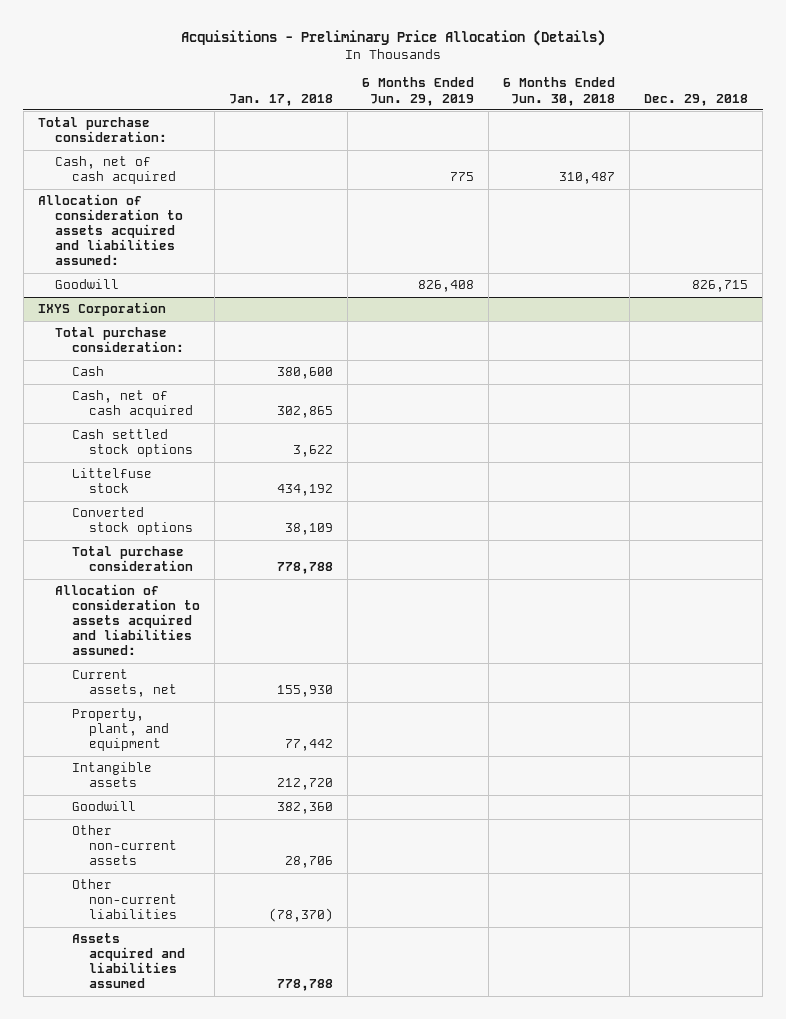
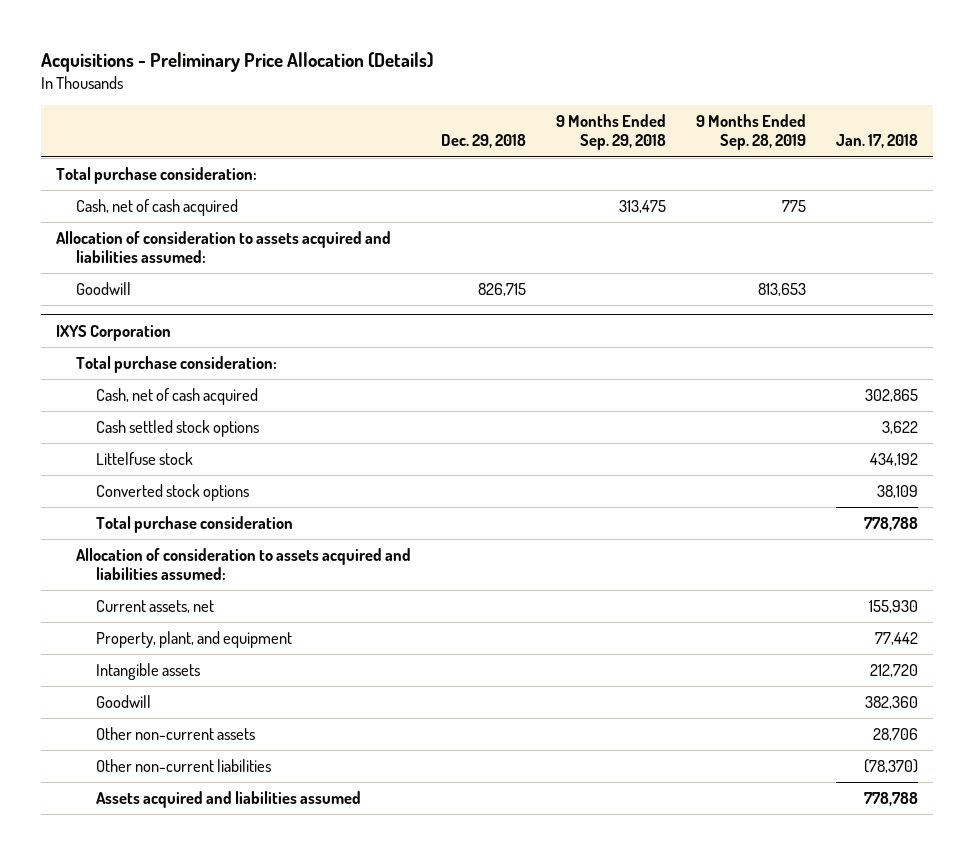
[362,77,475,106] 6 Months Ended Jun. 29, 2019 -> none
[503,77,616,106] 6 Months Ended Jun. 30, 2018 -> none
none -> [556,114,667,151] 9 Months Ended Sep. 29, 2018
none -> [696,114,807,151] 9 Months Ended Sep. 28, 2019
[72,366,105,377] Cash -> none

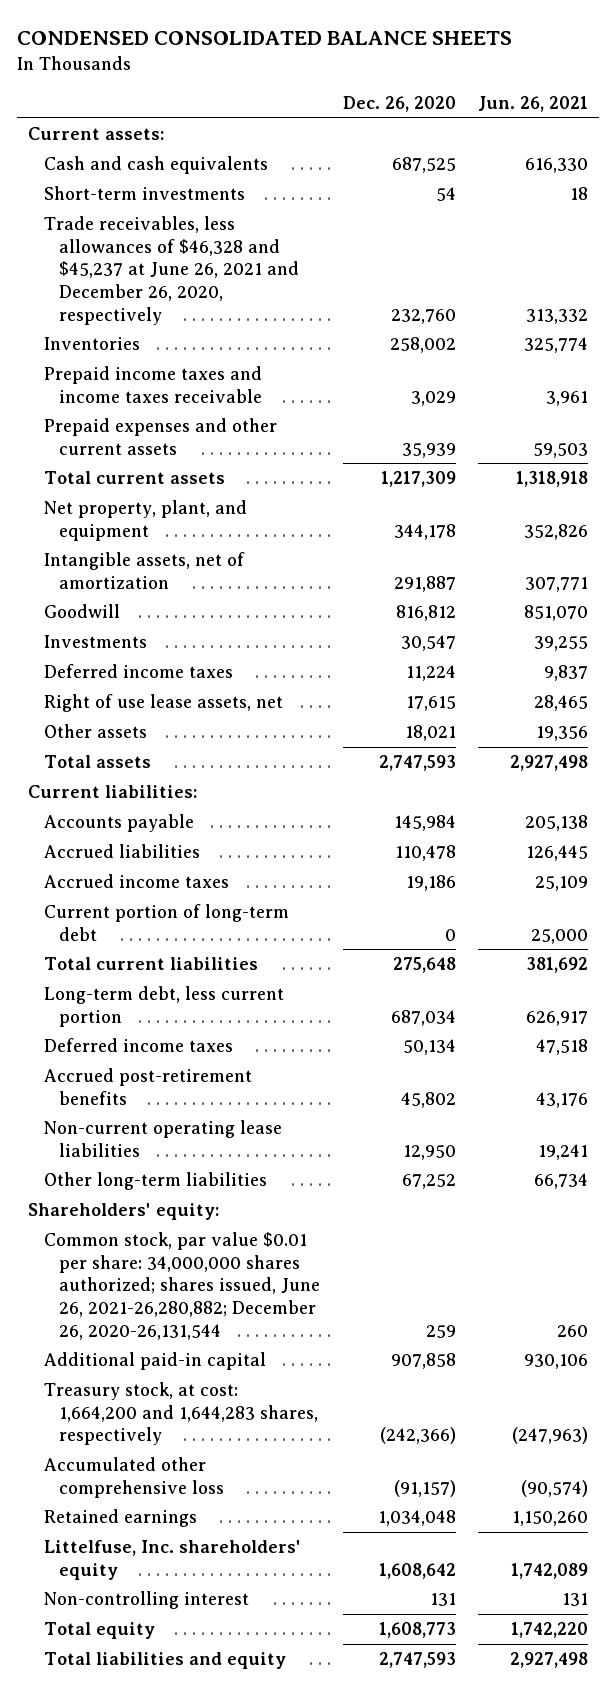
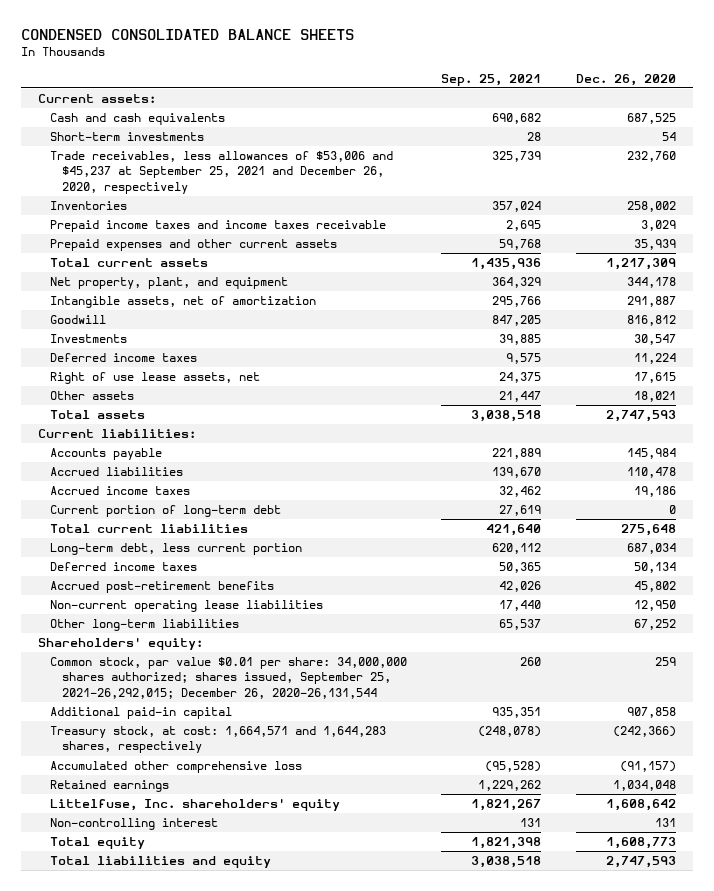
[477,96,588,113] Jun. 26, 2021 -> none
none -> [441,73,542,86] Sep. 25, 2021
[43,216,300,325] Trade receivables, less allowances of $46,328 and $45,237 at June 26, 2021 and December 26, 2020, respectively -> [50,151,394,194] Trade receivables, less allowances of $53,006 and $45,237 at September 25, 2021 and December 26, 2020, respectively
[43,1232,321,1340] Common stock, par value $0.01 per share: 34,000,000 shares authorized; shares issued, June 26, 2021-26,280,882; December 26, 2020-26,131,544 -> [50,657,408,699] Common stock, par value $0.01 per share: 34,000,000 shares authorized; shares issued, September 25, 2021-26,292,015; December 26, 2020-26,131,544
[43,1382,319,1446] Treasury stock, at cost: 1,664,200 and 1,644,283 shares, respectively -> [50,726,387,754] Treasury stock, at cost: 1,664,571 and 1,644,283 shares, respectively

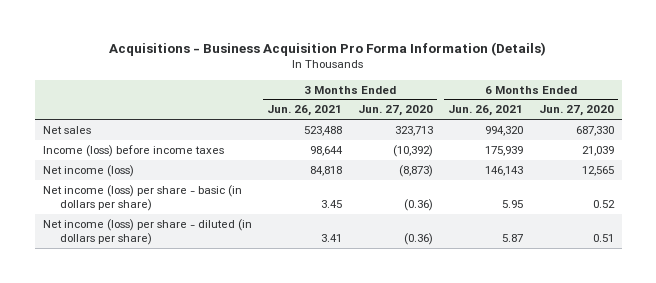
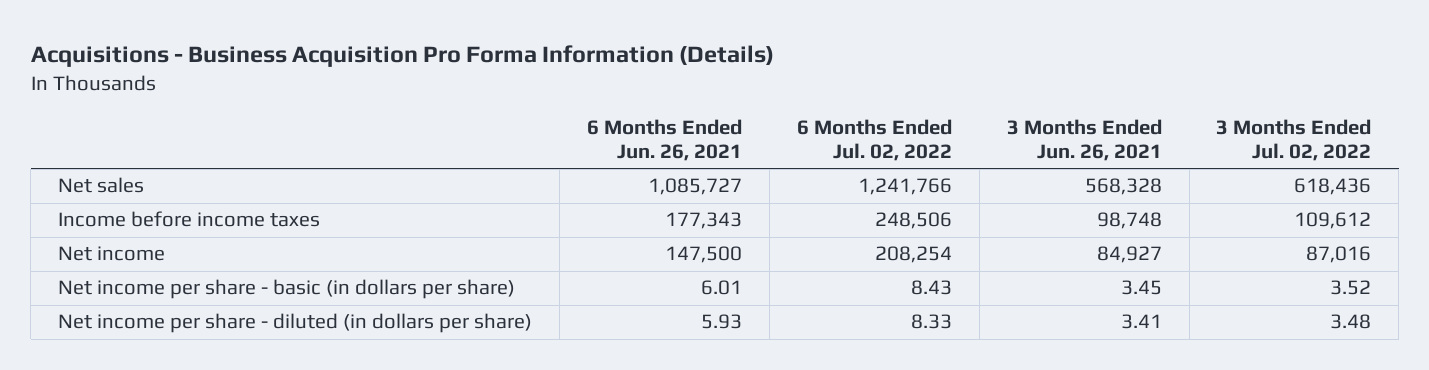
[357,105,433,117] Jun. 27, 2020 -> none
[538,105,614,117] Jun. 27, 2020 -> none
none -> [796,119,952,162] 6 Months Ended Jul. 02, 2022
none -> [1216,119,1372,162] 3 Months Ended Jul. 02, 2022
[304,125,343,136] 523,488 -> [1084,178,1162,196] 568,328
[485,125,524,136] 994,320 -> [647,178,742,196] 1,085,727
[42,144,224,157] Income (loss) before income taxes -> [58,211,321,228] Income before income taxes
[310,145,344,156] 98,644 -> [1096,212,1162,230] 98,748
[485,145,524,156] 175,939 -> [664,212,742,230] 177,343
[42,164,134,177] Net income (loss) -> [58,246,166,262] Net income
[310,165,343,176] 84,818 -> [1096,246,1162,264] 84,927
[485,165,524,176] 146,143 -> [664,246,742,264] 147,500
[42,184,242,211] Net income (loss) per share - basic (in dollars per share) -> [58,279,516,300] Net income per share - basic (in dollars per share)
[502,199,524,208] 5.95 -> [700,280,742,296] 6.01
[42,218,252,245] Net income (loss) per share - diluted (in dollars per share) -> [58,313,533,334] Net income per share - diluted (in dollars per share)
[502,233,524,242] 5.87 -> [700,314,742,330] 5.93

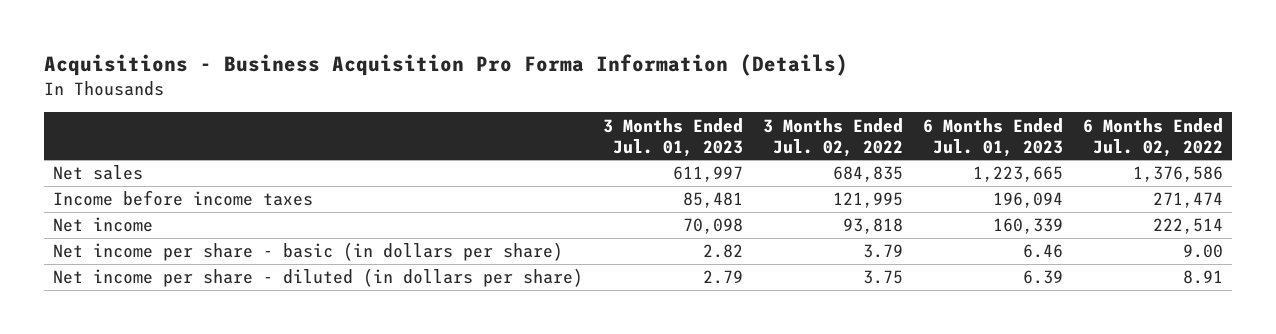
[586,119,742,162] 6 Months Ended Jun. 26, 2021 -> none
[1006,119,1162,162] 3 Months Ended Jun. 26, 2021 -> none
none -> [603,117,744,157] 3 Months Ended Jul. 01, 2023
none -> [922,117,1063,157] 6 Months Ended Jul. 01, 2023
[857,178,952,196] 1,241,766 -> [1132,166,1223,183] 1,376,586
[1294,178,1372,196] 618,436 -> [832,166,903,183] 684,835
[874,212,952,230] 248,506 -> [1152,192,1223,209] 271,474
[1294,212,1372,230] 109,612 -> [832,192,903,209] 121,995
[874,246,952,264] 208,254 -> [1152,218,1223,235] 222,514
[1306,246,1372,264] 87,016 -> [842,218,903,235] 93,818
[910,280,952,296] 8.43 -> [1182,244,1223,259] 9.00
[1330,280,1372,296] 3.52 -> [862,244,903,259] 3.79
[910,314,952,330] 8.33 -> [1182,270,1223,285] 8.91
[1330,314,1372,330] 3.48 -> [862,270,903,285] 3.75

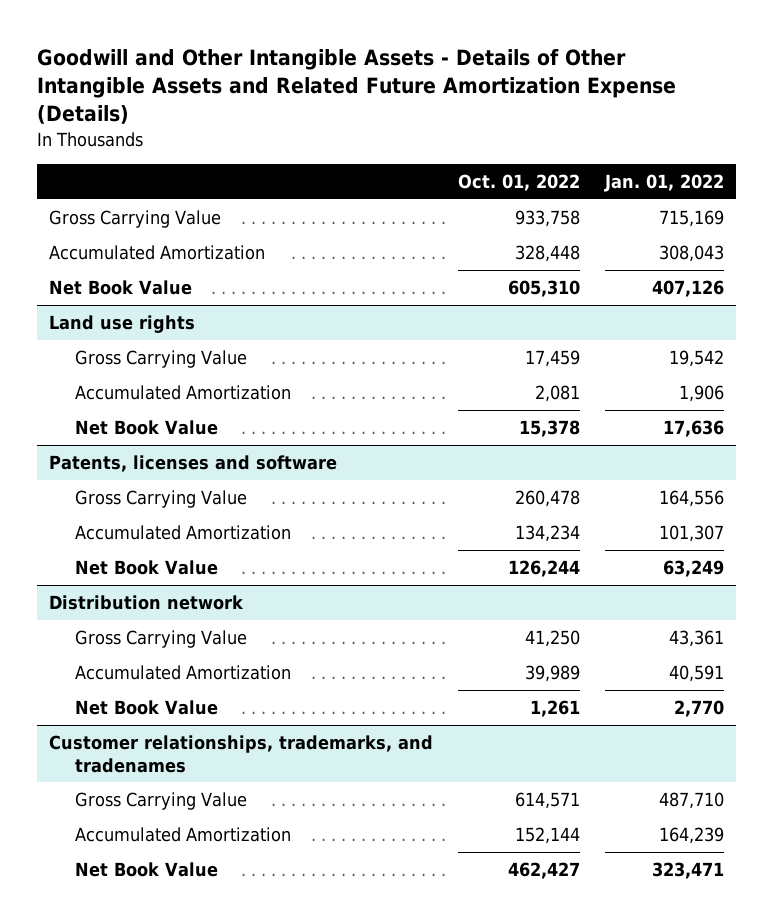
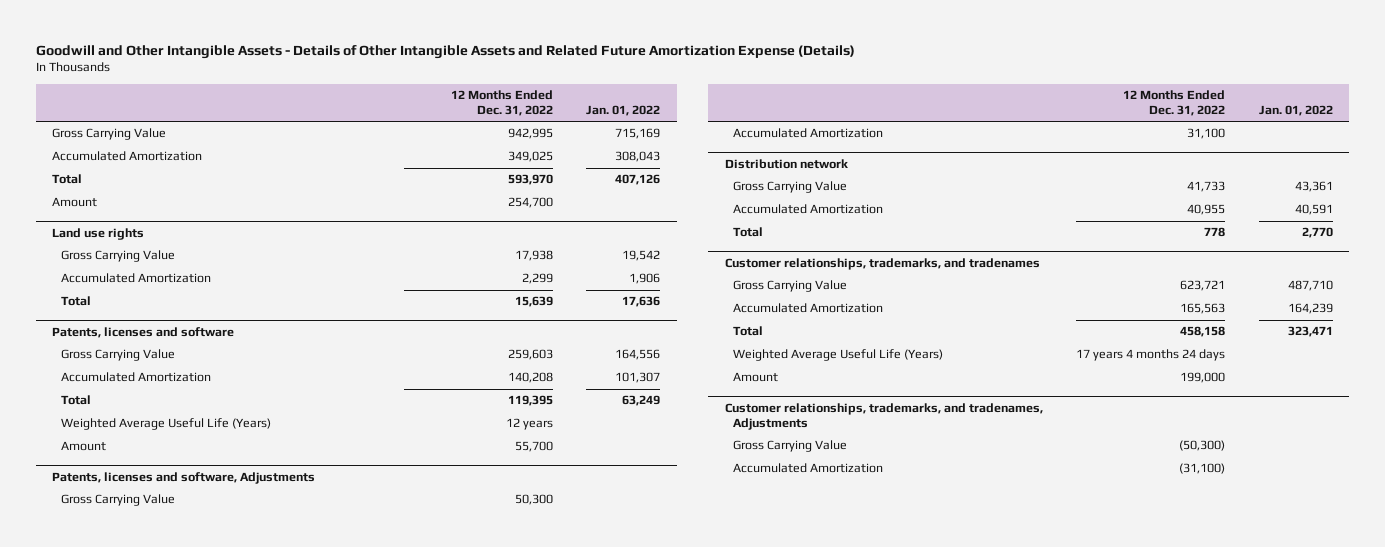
[457,173,580,191] Oct. 01, 2022 -> none
none -> [450,90,553,117] 12 Months Ended Dec. 31, 2022
[49,280,193,296] Net Book Value -> [52,174,83,185] Total
none -> [52,197,98,208] Amount
[75,420,219,436] Net Book Value -> [61,296,92,307] Total
[75,560,219,576] Net Book Value -> [61,395,92,406] Total
none -> [61,418,272,431] Weighted Average Useful Life (Years)
none -> [61,441,107,452] Amount
none -> [52,471,316,484] Patents, licenses and software, Adjustments
none -> [61,494,176,507] Gross Carrying Value
none -> [733,128,884,139] Accumulated Amortization
[75,700,219,716] Net Book Value -> [733,227,764,238] Total
[75,862,219,878] Net Book Value -> [733,326,764,337] Total
none -> [733,349,944,362] Weighted Average Useful Life (Years)
none -> [733,372,779,383] Amount
none -> [724,402,1043,430] Customer relationships, trademarks, and tradenames, Adjustments
none -> [733,440,848,453] Gross Carrying Value
none -> [733,463,884,474] Accumulated Amortization

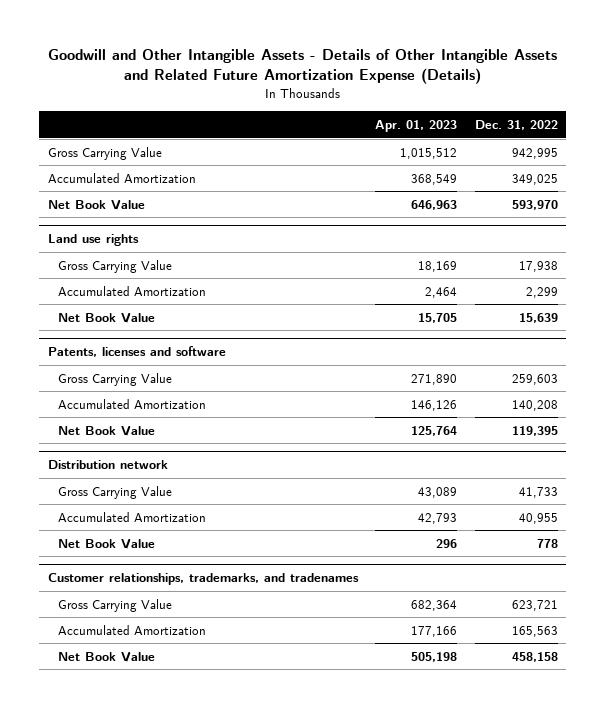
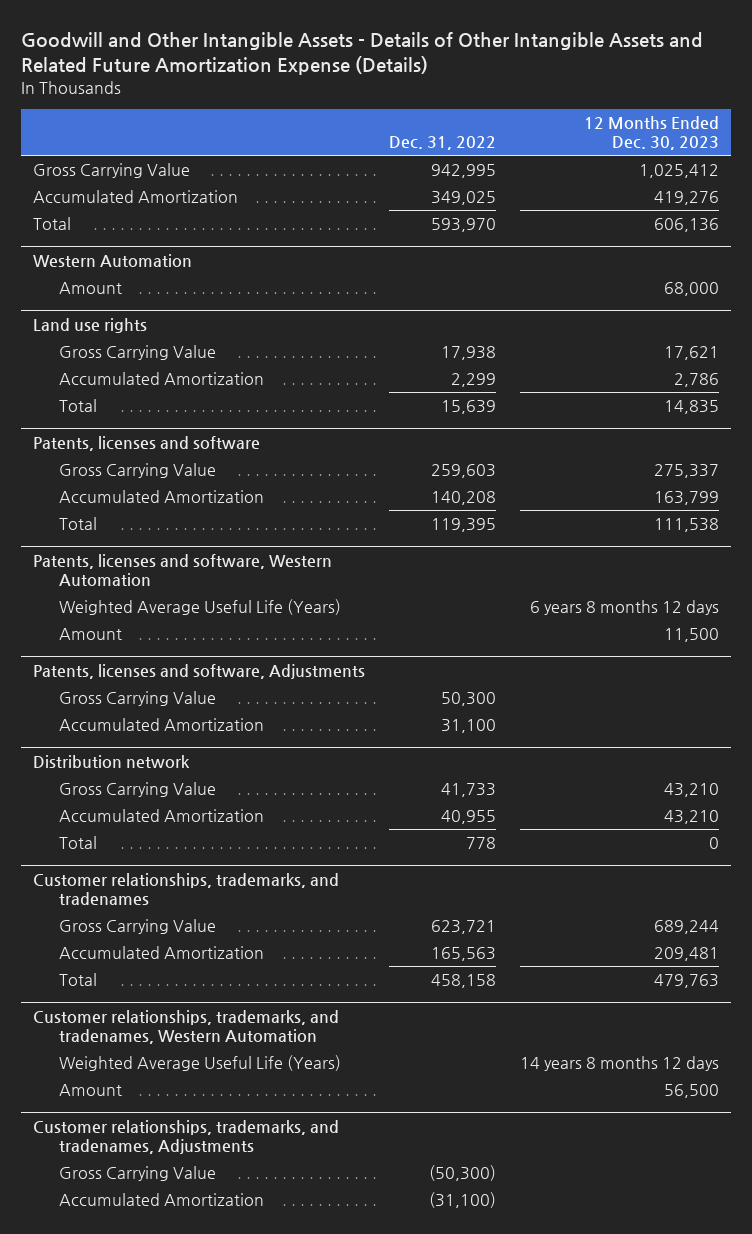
[375,120,458,133] Apr. 01, 2023 -> none
none -> [584,116,720,151] 12 Months Ended Dec. 30, 2023
[47,199,145,210] Net Book Value -> [33,217,72,231] Total
none -> [33,253,193,267] Western Automation
none -> [58,282,122,295] Amount
[57,312,155,323] Net Book Value -> [58,399,97,413] Total
[57,425,155,436] Net Book Value -> [58,517,97,531] Total
none -> [33,553,333,586] Patents, licenses and software, Western Automation
none -> [58,599,341,616] Weighted Average Useful Life (Years)
none -> [58,628,122,641] Amount
none -> [33,663,366,679] Patents, licenses and software, Adjustments
none -> [58,691,216,707] Gross Carrying Value
none -> [58,718,264,732] Accumulated Amortization
[57,538,155,549] Net Book Value -> [58,836,97,850] Total
[57,651,155,662] Net Book Value -> [58,973,97,987] Total
none -> [33,1009,340,1044] Customer relationships, trademarks, and tradenames, Western Automation
none -> [58,1055,341,1072] Weighted Average Useful Life (Years)
none -> [58,1084,122,1097] Amount
none -> [33,1119,340,1154] Customer relationships, trademarks, and tradenames, Adjustments
none -> [58,1166,216,1182] Gross Carrying Value
none -> [58,1193,264,1207] Accumulated Amortization

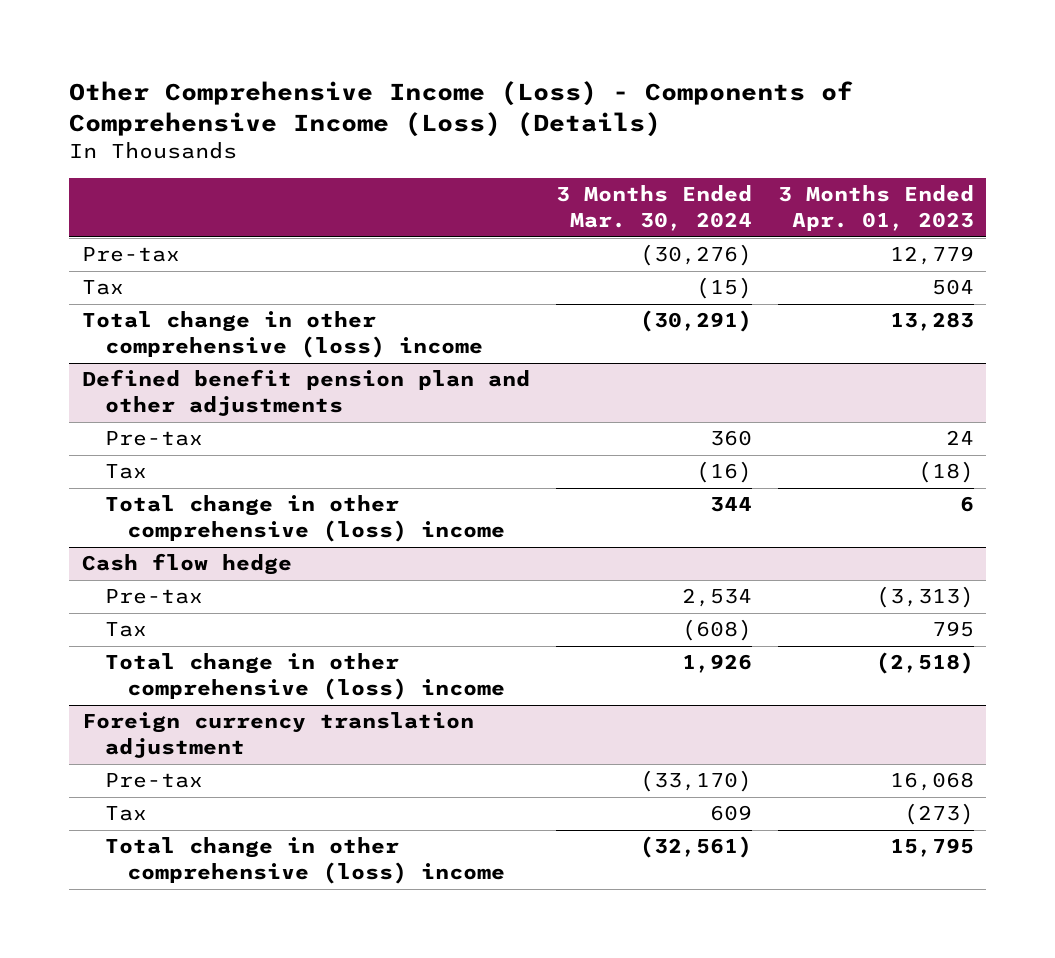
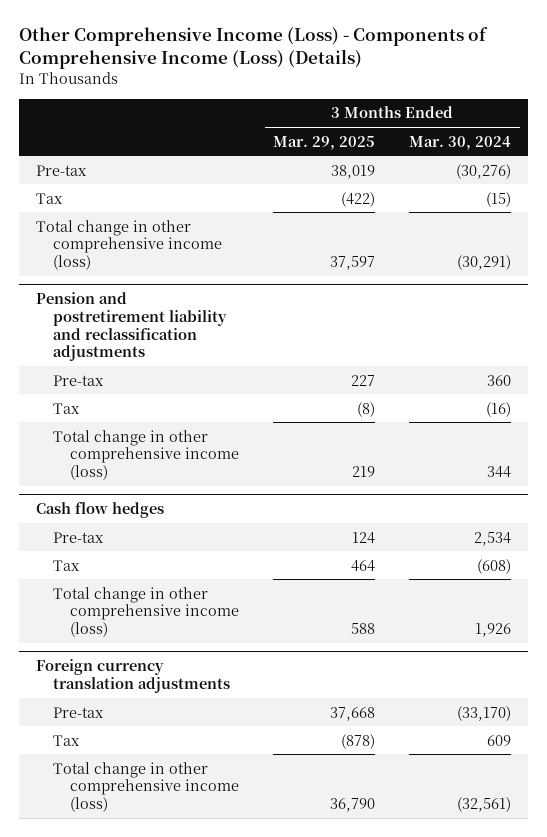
[777,185,974,232] 3 Months Ended Apr. 01, 2023 -> none
none -> [273,135,376,150] Mar. 29, 2025
[81,311,483,359] Total change in other comprehensive (loss) income -> [35,219,222,270] Total change in other comprehensive income (loss)
[81,369,530,417] Defined benefit pension plan and other adjustments -> [35,292,227,362] Pension and postretirement liability and reclassification adjustments
[104,495,506,543] Total change in other comprehensive (loss) income -> [52,429,240,480] Total change in other comprehensive income (loss)
[81,553,292,576] Cash flow hedge -> [35,502,164,519] Cash flow hedges
[104,653,506,701] Total change in other comprehensive (loss) income -> [52,586,240,637] Total change in other comprehensive income (loss)
[81,712,474,759] Foreign currency translation adjustment -> [35,659,230,694] Foreign currency translation adjustments
[104,837,506,885] Total change in other comprehensive (loss) income -> [52,761,240,812] Total change in other comprehensive income (loss)

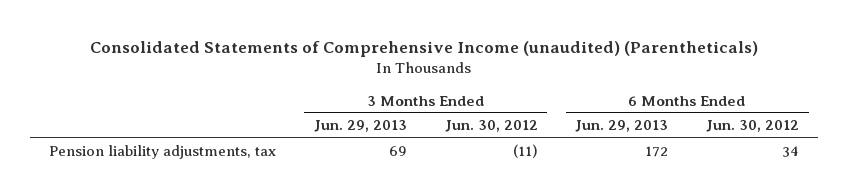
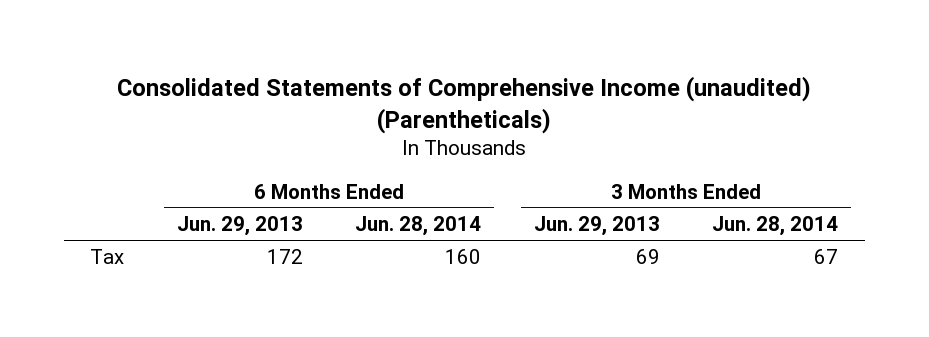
[444,120,538,133] Jun. 30, 2012 -> none
[706,120,800,133] Jun. 30, 2012 -> none
none -> [355,216,482,237] Jun. 28, 2014
none -> [712,216,839,237] Jun. 28, 2014
[49,145,277,160] Pension liability adjustments, tax -> [90,249,125,265] Tax

